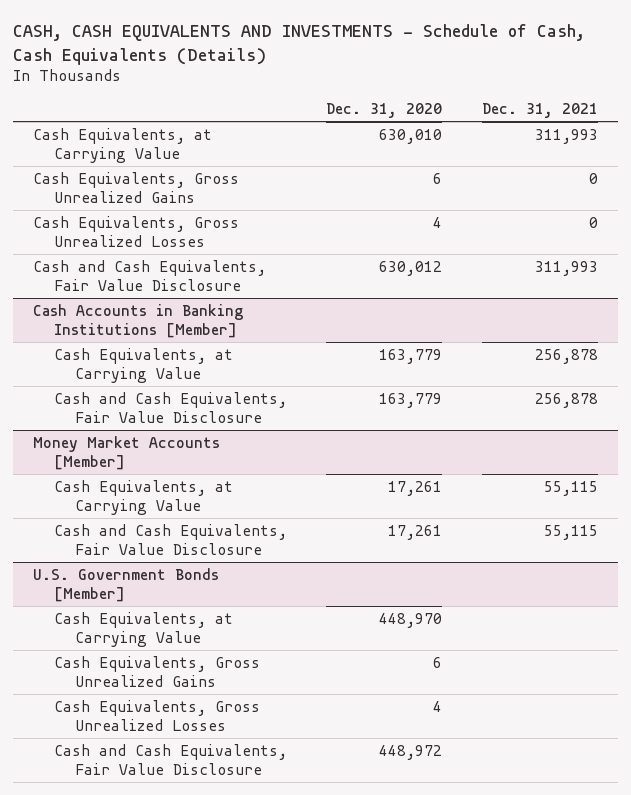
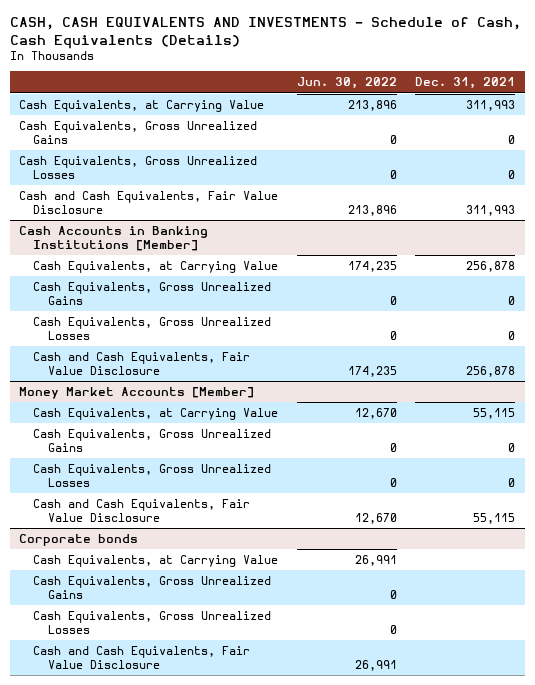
[326,103,443,119] Dec. 31, 2020 -> none
none -> [296,77,397,90] Jun. 30, 2022
none -> [33,282,272,305] Cash Equivalents, Gross Unrealized Gains
none -> [33,317,272,340] Cash Equivalents, Gross Unrealized Losses
none -> [33,429,272,452] Cash Equivalents, Gross Unrealized Gains
none -> [33,464,272,487] Cash Equivalents, Gross Unrealized Losses
[32,567,219,603] U.S. Government Bonds [Member] -> none
none -> [19,534,139,547] Corporate bonds

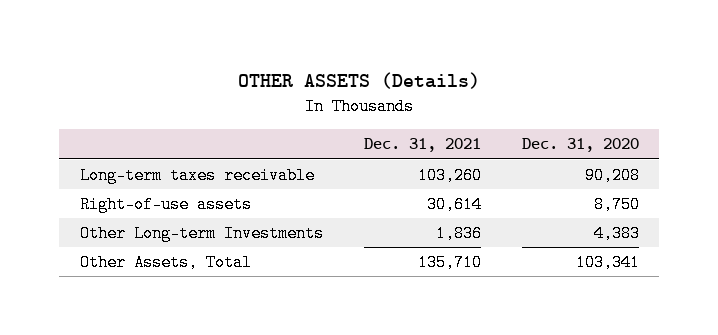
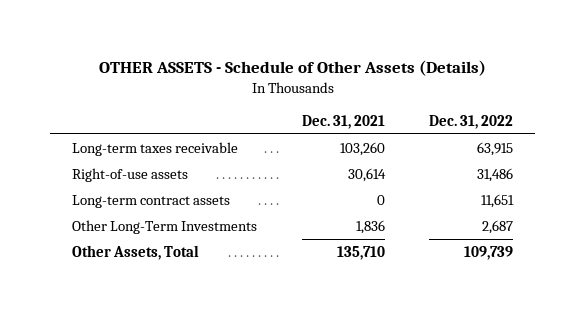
[238,71,481,89] OTHER ASSETS (Details) -> [98,60,486,77] OTHER ASSETS - Schedule of Other Assets (Details)
[521,138,639,153] Dec. 31, 2020 -> none
none -> [429,114,514,129] Dec. 31, 2022
none -> [72,194,231,208] Long-term contract assets
[79,225,324,243] Other Long-term Investments -> [72,219,258,234] Other Long-Term Investments

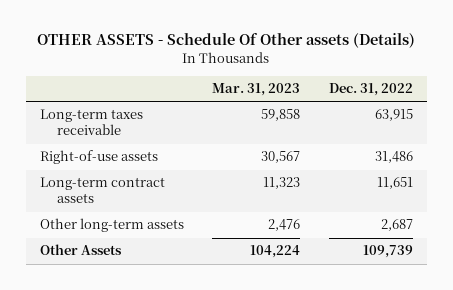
[98,60,486,77] OTHER ASSETS - Schedule of Other Assets (Details) -> [37,33,416,49] OTHER ASSETS - Schedule Of Other assets (Details)
[301,114,385,129] Dec. 31, 2021 -> none
none -> [212,83,301,97] Mar. 31, 2023
[72,219,258,234] Other Long-Term Investments -> [39,218,184,233] Other long-term assets
[72,244,200,260] Other Assets, Total -> [39,244,122,256] Other Assets

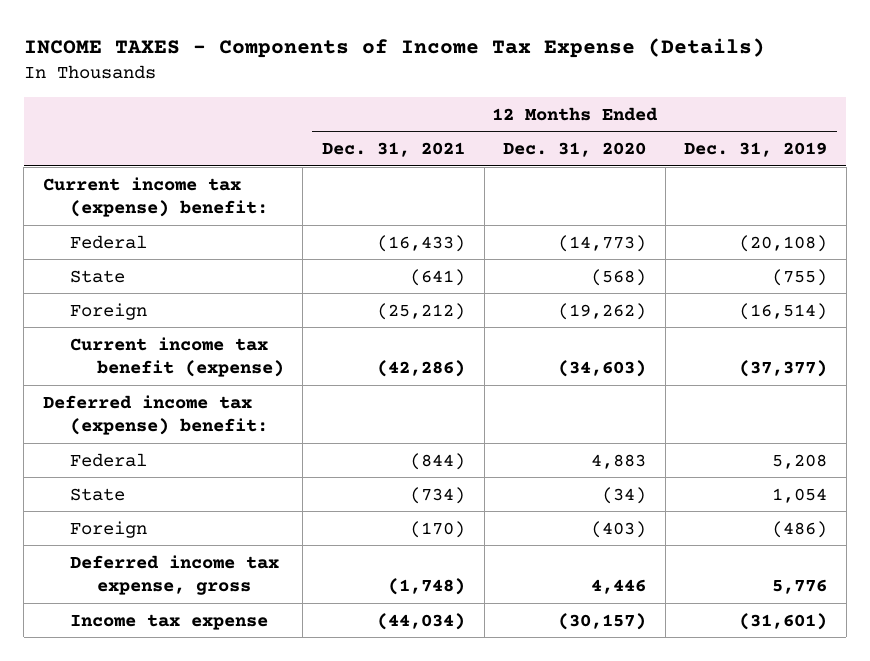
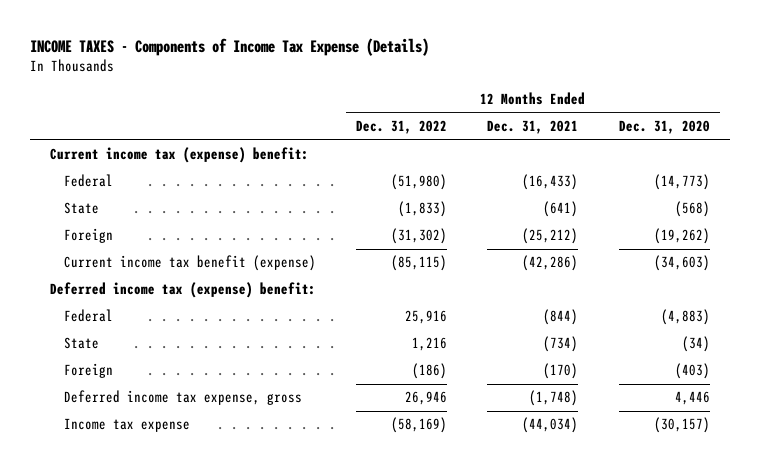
[684,141,828,157] Dec. 31, 2019 -> none
none -> [356,120,448,135] Dec. 31, 2022
[591,453,647,469] 4,883 -> [660,309,710,326] (4,883)

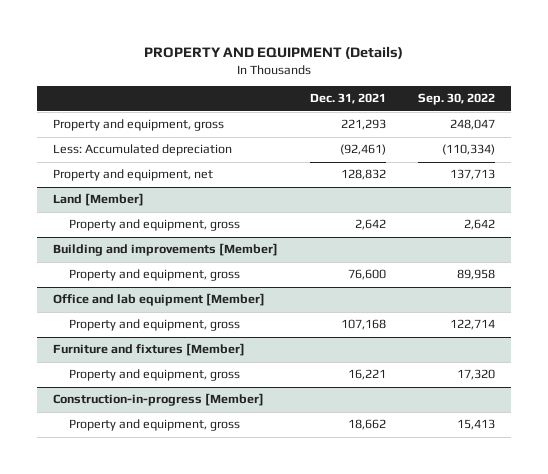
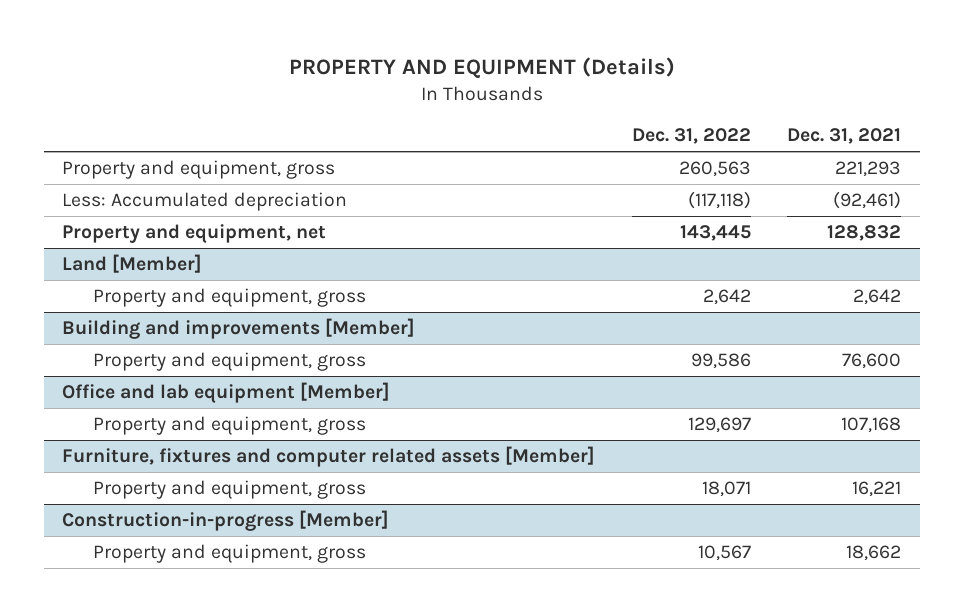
[418,93,496,106] Sep. 30, 2022 -> none
none -> [631,128,751,145] Dec. 31, 2022
[53,343,246,357] Furniture and fixtures [Member] -> [62,446,596,468] Furniture, fixtures and computer related assets [Member]

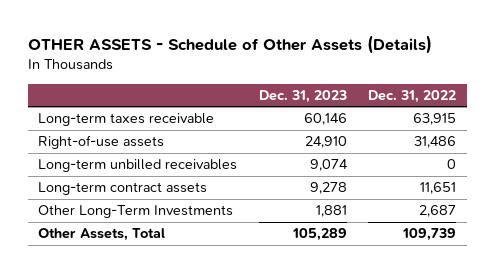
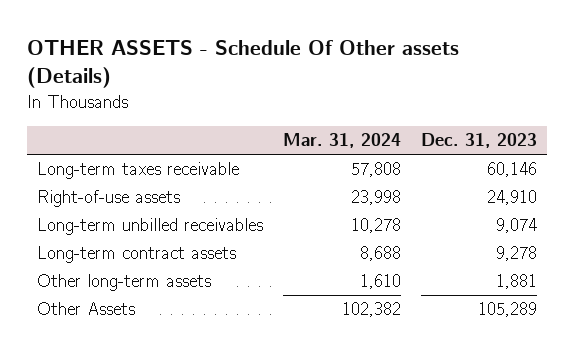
[27,34,432,54] OTHER ASSETS - Schedule of Other Assets (Details) -> [26,39,459,89] OTHER ASSETS - Schedule Of Other assets (Details)
[368,90,457,104] Dec. 31, 2022 -> none
none -> [283,133,402,149] Mar. 31, 2024
[38,205,234,219] Other Long-Term Investments -> [36,274,211,292] Other long-term assets
[38,228,166,242] Other Assets, Total -> [36,302,135,316] Other Assets

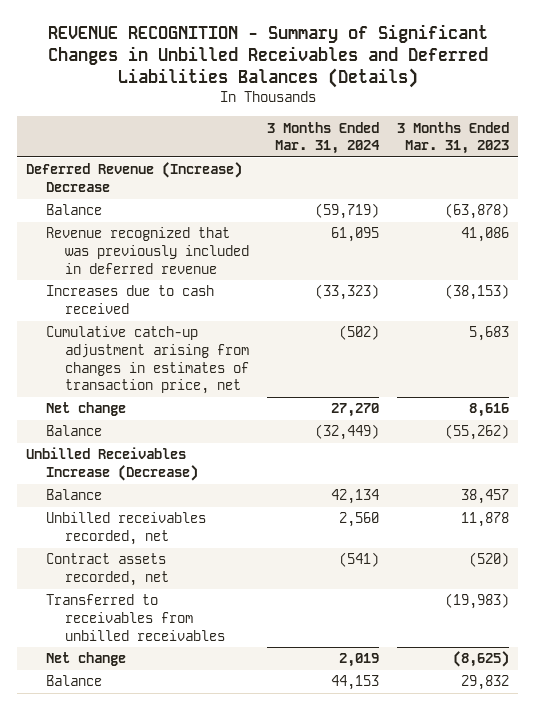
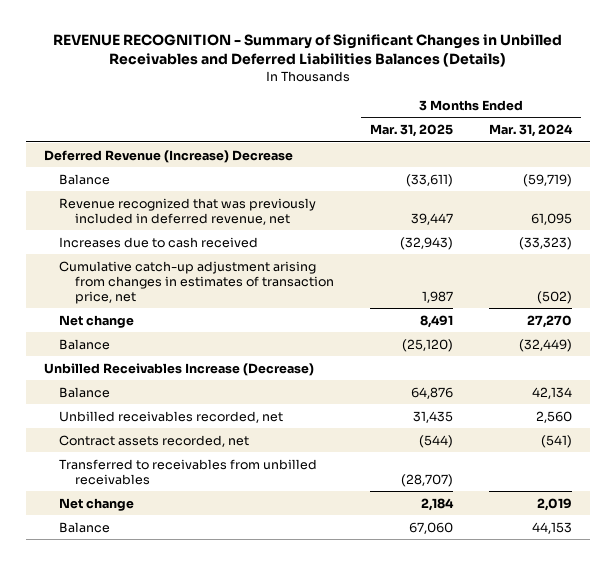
[397,121,510,155] 3 Months Ended Mar. 31, 2023 -> none
none -> [369,123,453,137] Mar. 31, 2025
[45,227,250,274] Revenue recognized that was previously included in deferred revenue -> [59,197,317,225] Revenue recognized that was previously included in deferred revenue, net

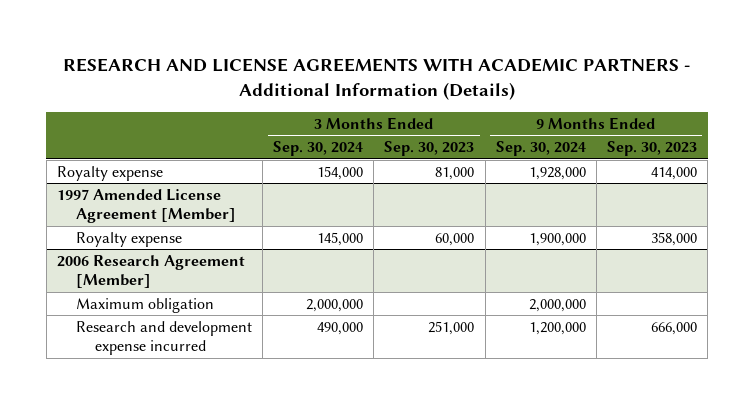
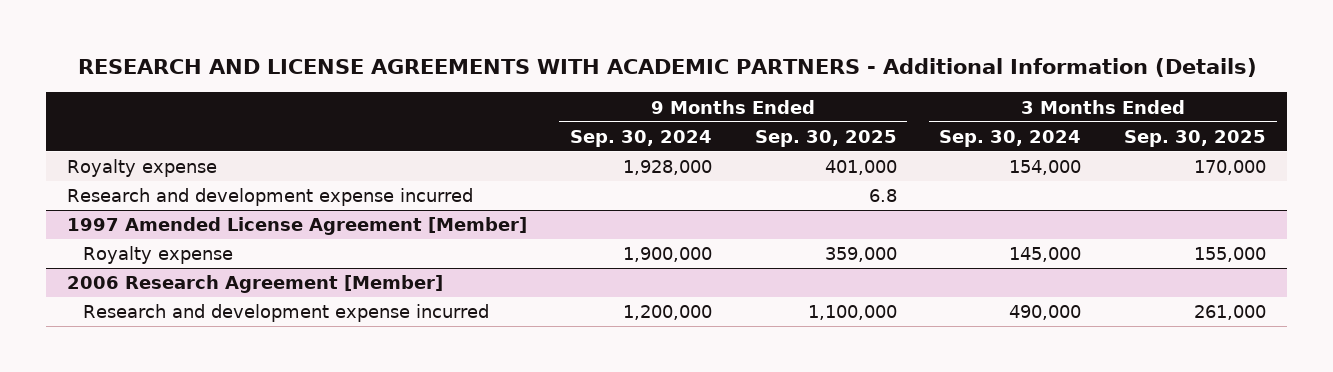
[384,141,475,157] Sep. 30, 2023 -> none
[607,141,698,157] Sep. 30, 2023 -> none
none -> [754,129,897,147] Sep. 30, 2025
none -> [1123,129,1266,147] Sep. 30, 2025
none -> [67,188,474,207] Research and development expense incurred
[75,297,214,313] Maximum obligation -> none

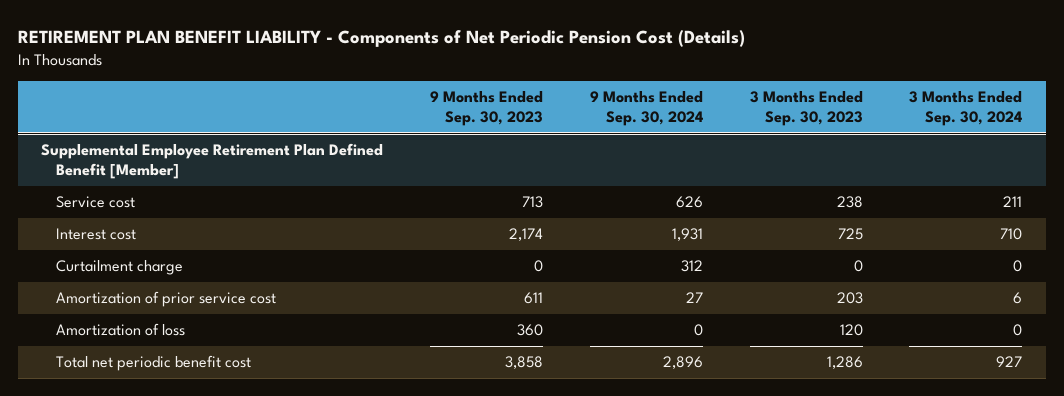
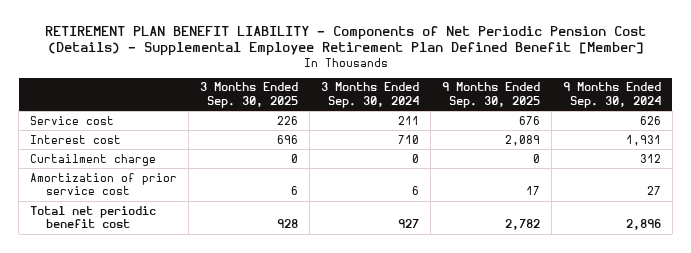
[17,30,745,48] RETIREMENT PLAN BENEFIT LIABILITY - Components of Net Periodic Pension Cost (Details) -> [44,25,646,57] RETIREMENT PLAN BENEFIT LIABILITY - Components of Net Periodic Pension Cost (Details) - Supplemental Employee Retirement Plan Defined Benefit [Member]
[430,91,544,127] 9 Months Ended Sep. 30, 2023 -> none
[749,91,863,127] 3 Months Ended Sep. 30, 2023 -> none
none -> [200,82,299,108] 3 Months Ended Sep. 30, 2025
none -> [441,82,540,108] 9 Months Ended Sep. 30, 2025
[41,143,384,180] Supplemental Employee Retirement Plan Defined Benefit [Member] -> none
[55,323,185,337] Amortization of loss -> none

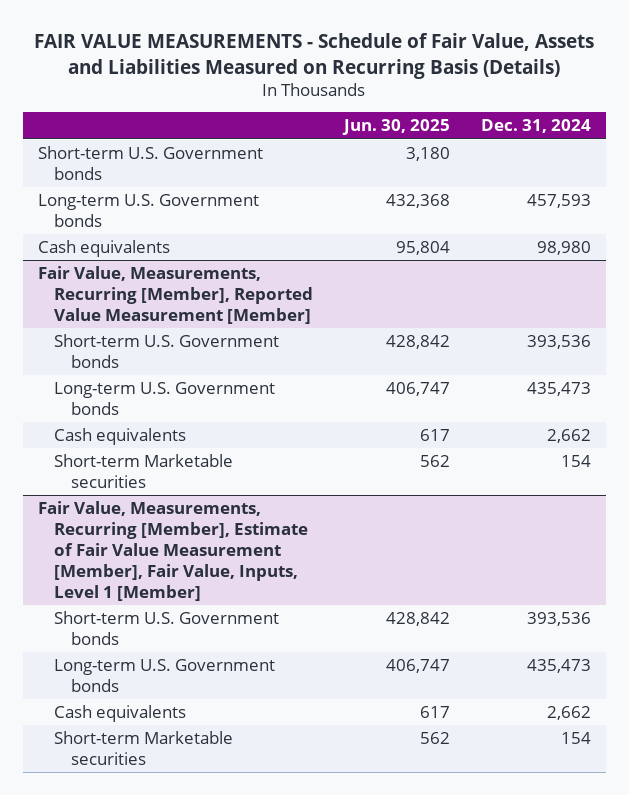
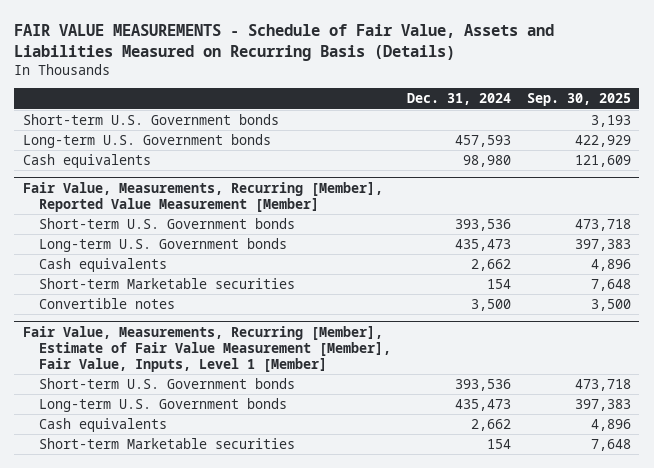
[342,119,451,136] Jun. 30, 2025 -> none
none -> [527,93,632,107] Sep. 30, 2025
none -> [38,298,175,310] Convertible notes

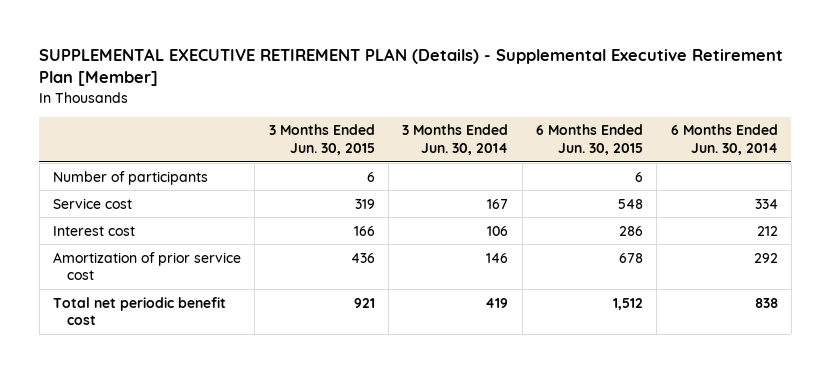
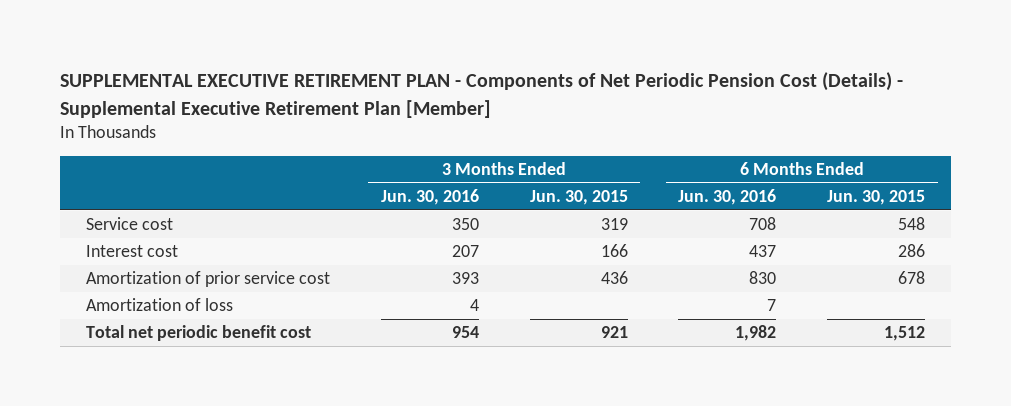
[39,48,784,87] SUPPLEMENTAL EXECUTIVE RETIREMENT PLAN (Details) - Supplemental Executive Retirement Plan [Member] -> [60,72,904,118] SUPPLEMENTAL EXECUTIVE RETIREMENT PLAN - Components of Net Periodic Pension Cost (Details) - Supplemental Executive Retirement Plan [Member]
[402,124,509,156] 3 Months Ended Jun. 30, 2014 -> none
[670,124,778,156] 6 Months Ended Jun. 30, 2014 -> none
none -> [380,188,479,205] Jun. 30, 2016
none -> [678,188,777,205] Jun. 30, 2016
[53,170,209,185] Number of participants -> none
none -> [85,298,233,312] Amortization of loss

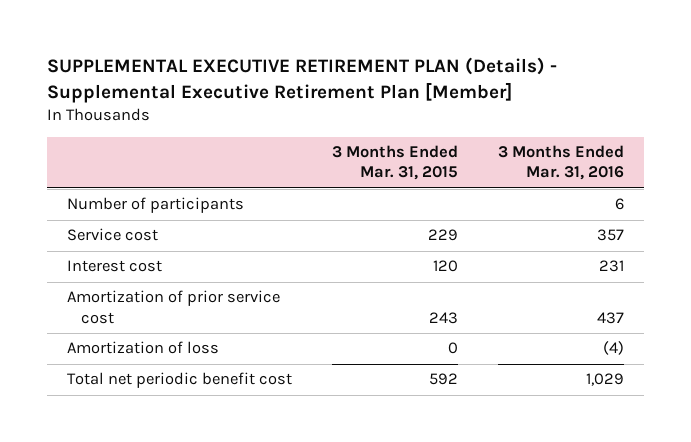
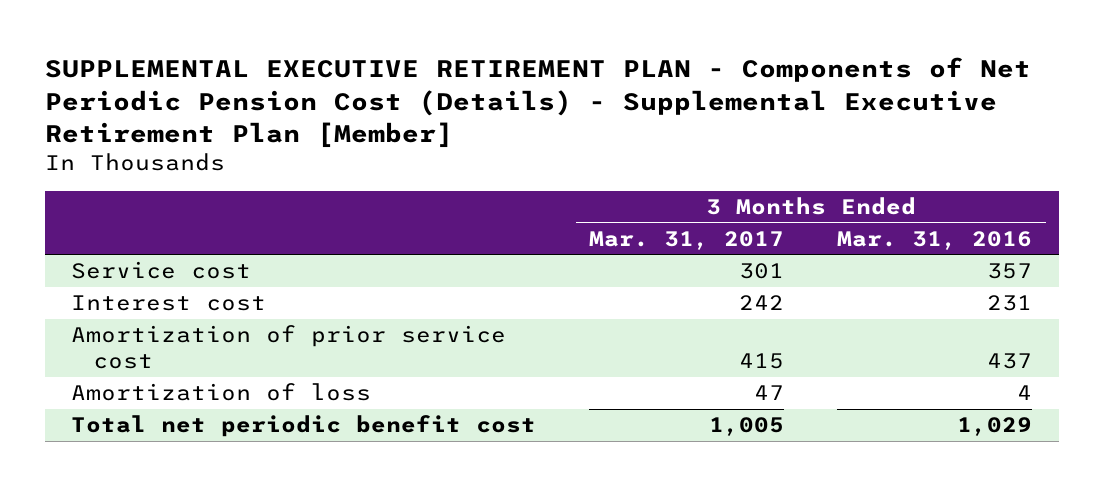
[46,57,557,103] SUPPLEMENTAL EXECUTIVE RETIREMENT PLAN (Details) - Supplemental Executive Retirement Plan [Member] -> [44,57,1031,148] SUPPLEMENTAL EXECUTIVE RETIREMENT PLAN - Components of Net Periodic Pension Cost (Details) - Supplemental Executive Retirement Plan [Member]
[332,145,459,181] 3 Months Ended Mar. 31, 2015 -> none
none -> [589,230,785,250] Mar. 31, 2017
[66,197,244,214] Number of participants -> none
[603,341,625,356] (4) -> [1017,385,1033,401] 4

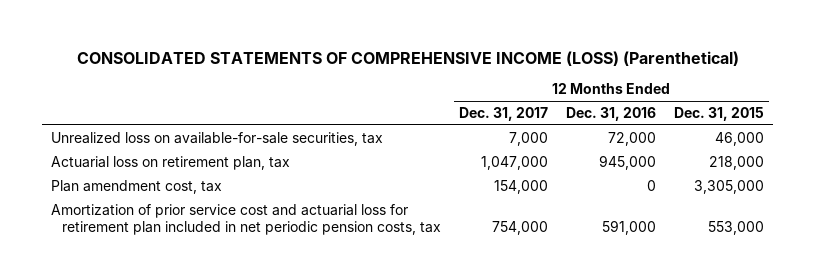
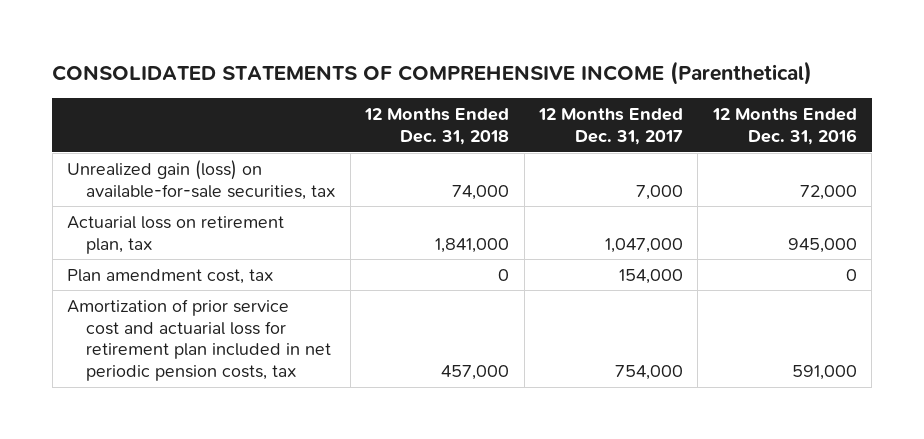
[76,50,739,66] CONSOLIDATED STATEMENTS OF COMPREHENSIVE INCOME (LOSS) (Parenthetical) -> [52,61,813,86] CONSOLIDATED STATEMENTS OF COMPREHENSIVE INCOME (Parenthetical)
[674,107,765,122] Dec. 31, 2015 -> none
none -> [364,108,510,146] 12 Months Ended Dec. 31, 2018
[51,131,384,146] Unrealized loss on available-for-sale securities, tax -> [67,159,336,200] Unrealized gain (loss) on available-for-sale securities, tax

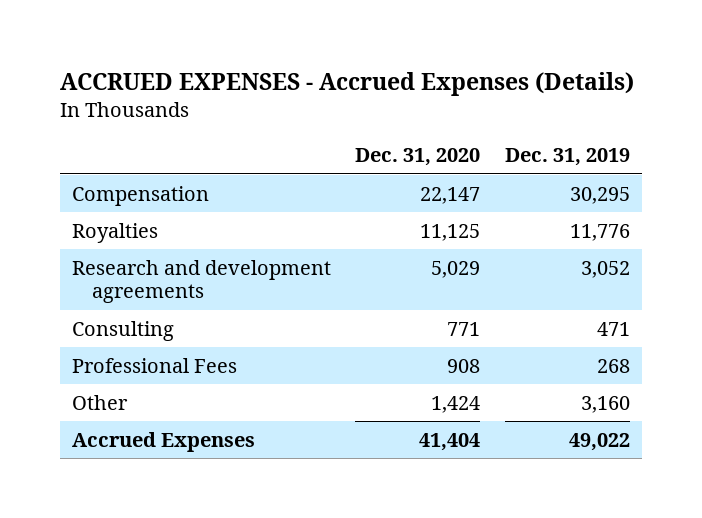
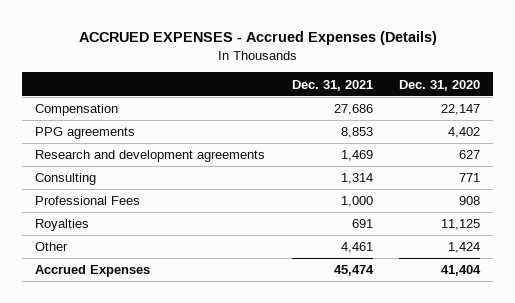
[504,148,630,167] Dec. 31, 2019 -> none
none -> [291,79,373,91] Dec. 31, 2021
none -> [35,127,136,140] PPG agreements
[431,260,481,278] 5,029 -> [458,150,480,160] 627
[71,222,158,243] Royalties -> [35,219,90,232] Royalties

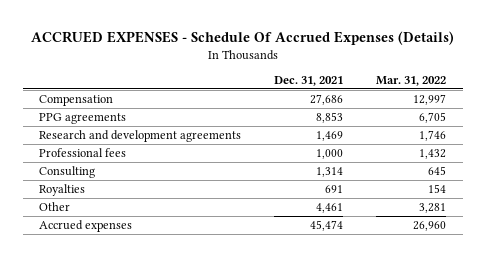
[78,31,437,46] ACCRUED EXPENSES - Accrued Expenses (Details) -> [30,30,454,45] ACCRUED EXPENSES - Schedule Of Accrued Expenses (Details)
[398,79,480,91] Dec. 31, 2020 -> none
none -> [376,75,447,86] Mar. 31, 2022
none -> [39,147,127,157] Professional fees
[35,196,141,206] Professional Fees -> none
[35,265,151,278] Accrued Expenses -> [39,219,133,232] Accrued expenses

